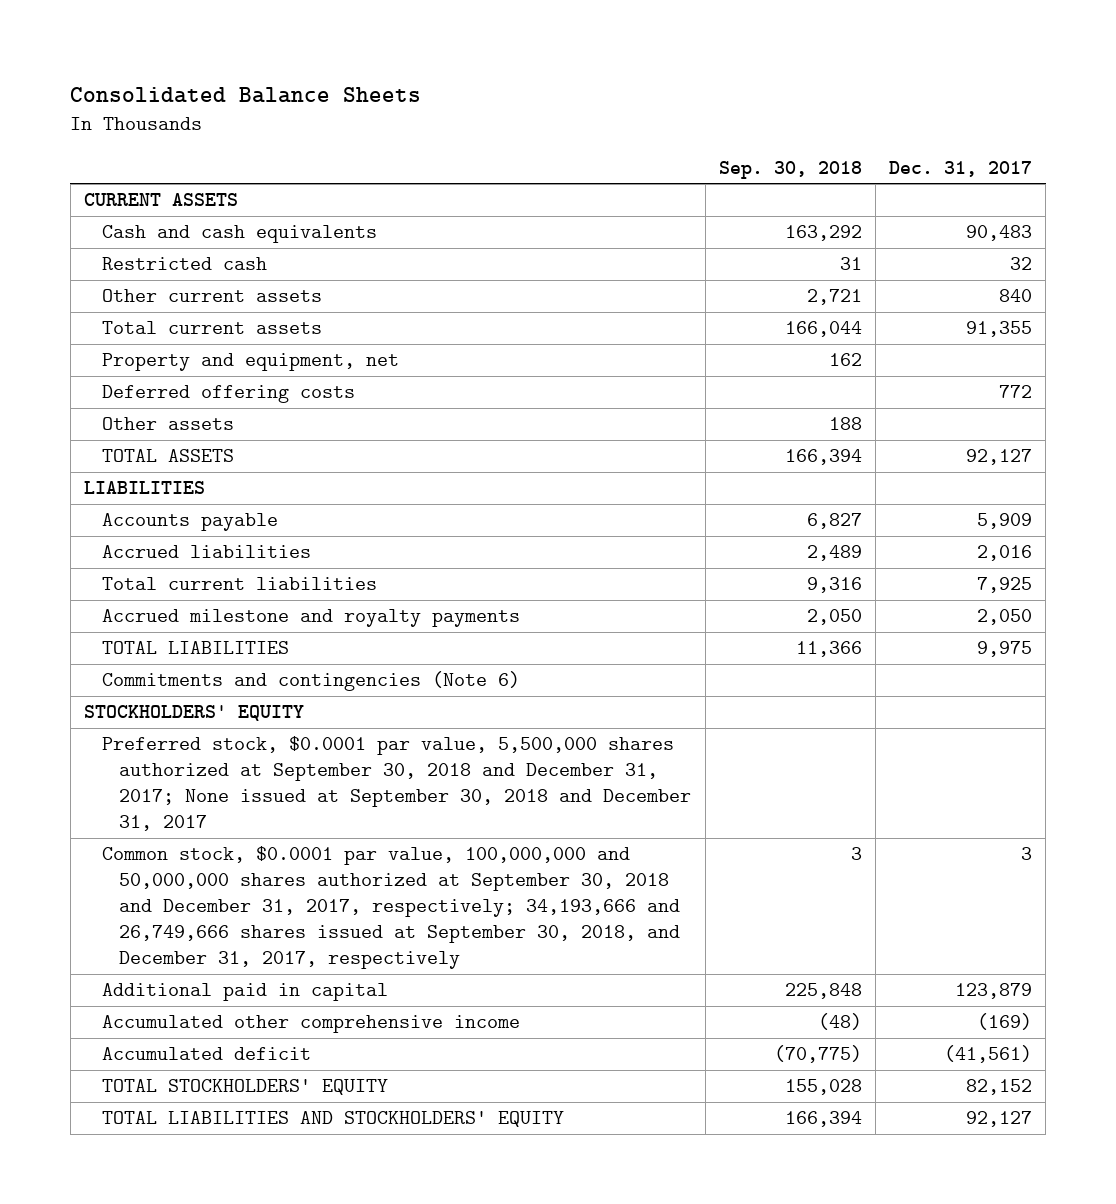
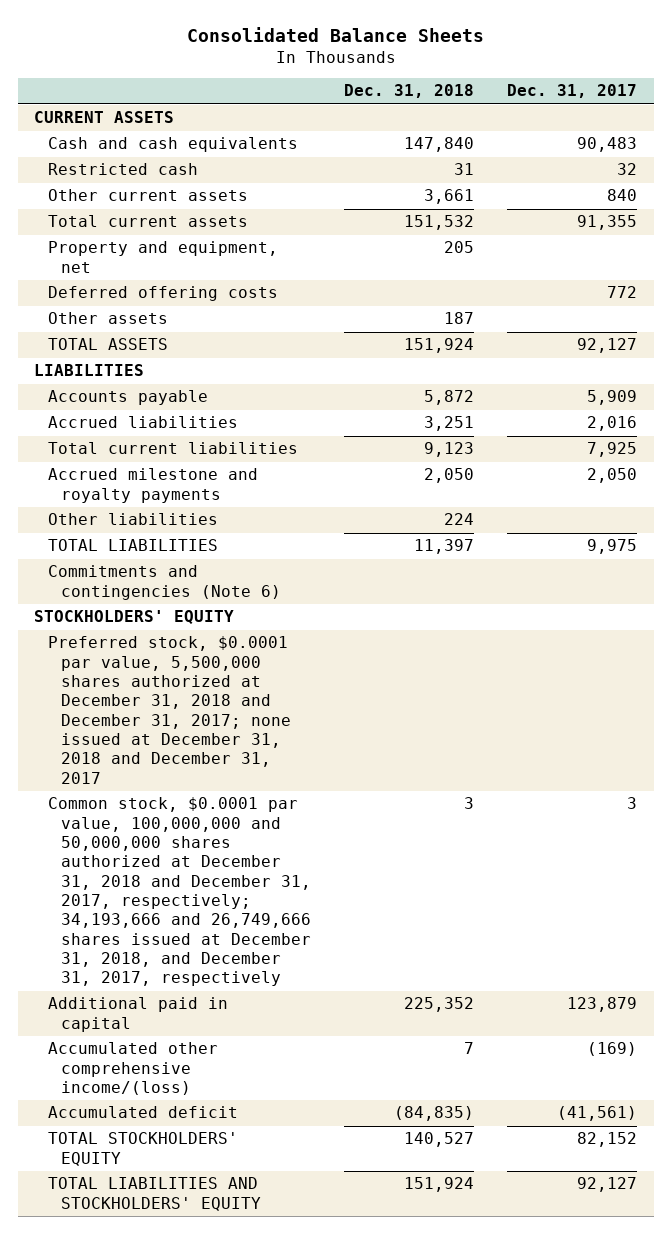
[718,160,862,179] Sep. 30, 2018 -> none
none -> [344,84,475,99] Dec. 31, 2018
none -> [47,513,218,526] Other liabilities
[101,736,692,832] Preferred stock, $0.0001 par value, 5,500,000 shares authorized at September 30, 2018 and December 31, 2017; None issued at September 30, 2018 and December 31, 2017 -> [47,636,292,784] Preferred stock, $0.0001 par value, 5,500,000 shares authorized at December 31, 2018 and December 31, 2017; none issued at December 31, 2018 and December 31, 2017
[101,846,681,970] Common stock, $0.0001 par value, 100,000,000 and 50,000,000 shares authorized at September 30, 2018 and December 31, 2017, respectively; 34,193,666 and 26,749,666 shares issued at September 30, 2018, and December 31, 2017, respectively -> [47,797,312,987] Common stock, $0.0001 par value, 100,000,000 and 50,000,000 shares authorized at December 31, 2018 and December 31, 2017, respectively; 34,193,666 and 26,749,666 shares issued at December 31, 2018, and December 31, 2017, respectively
[101,1015,520,1034] Accumulated other comprehensive income -> [47,1042,218,1096] Accumulated other comprehensive income/(loss)

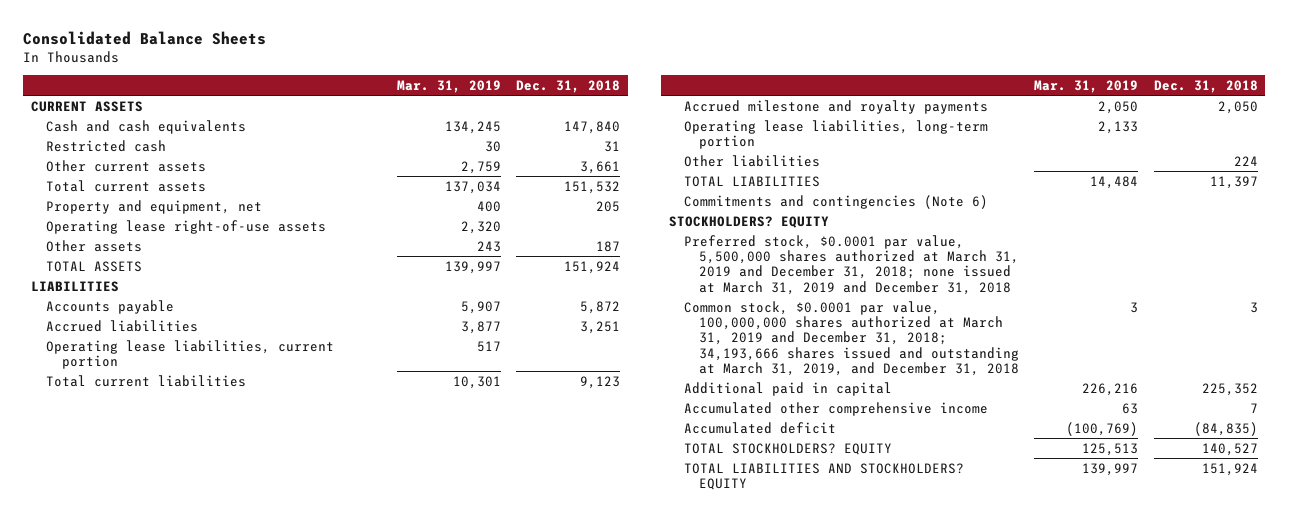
[507,84,638,99] Dec. 31, 2017 -> none
none -> [396,79,501,93] Mar. 31, 2019
[47,286,278,302] Deferred offering costs -> none
none -> [46,219,327,234] Operating lease right-of-use assets
none -> [46,339,335,369] Operating lease liabilities, current portion
none -> [683,119,988,149] Operating lease liabilities, long-term portion
[34,610,235,625] STOCKHOLDERS' EQUITY -> [668,215,829,228] STOCKHOLDERS? EQUITY
[47,636,292,784] Preferred stock, $0.0001 par value, 5,500,000 shares authorized at December 31, 2018 and December 31, 2017; none issued at December 31, 2018 and December 31, 2017 -> [683,234,1020,295] Preferred stock, $0.0001 par value, 5,500,000 shares authorized at March 31, 2019 and December 31, 2018; none issued at March 31, 2019 and December 31, 2018
[47,797,312,987] Common stock, $0.0001 par value, 100,000,000 and 50,000,000 shares authorized at December 31, 2018 and December 31, 2017, respectively; 34,193,666 and 26,749,666 shares issued at December 31, 2018, and December 31, 2017, respectively -> [683,300,1020,377] Common stock, $0.0001 par value, 100,000,000 shares authorized at March 31, 2019 and December 31, 2018; 34,193,666 shares issued and outstanding at March 31, 2019, and December 31, 2018
[47,1042,218,1096] Accumulated other comprehensive income/(loss) -> [683,401,988,416] Accumulated other comprehensive income
[47,1132,238,1166] TOTAL STOCKHOLDERS' EQUITY -> [683,442,892,455] TOTAL STOCKHOLDERS? EQUITY
[47,1177,262,1211] TOTAL LIABILITIES AND STOCKHOLDERS' EQUITY -> [683,462,964,490] TOTAL LIABILITIES AND STOCKHOLDERS? EQUITY

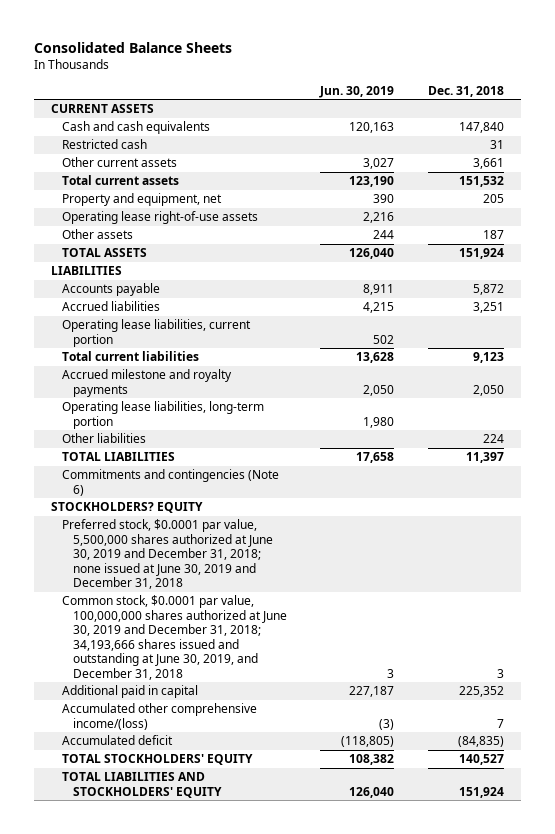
[396,79,501,93] Mar. 31, 2019 -> none
none -> [319,85,395,98] Jun. 30, 2019
[683,234,1020,295] Preferred stock, $0.0001 par value, 5,500,000 shares authorized at March 31, 2019 and December 31, 2018; none issued at March 31, 2019 and December 31, 2018 -> [61,519,273,590] Preferred stock, $0.0001 par value, 5,500,000 shares authorized at June 30, 2019 and December 31, 2018; none issued at June 30, 2019 and December 31, 2018
[683,300,1020,377] Common stock, $0.0001 par value, 100,000,000 shares authorized at March 31, 2019 and December 31, 2018; 34,193,666 shares issued and outstanding at March 31, 2019, and December 31, 2018 -> [61,595,287,680] Common stock, $0.0001 par value, 100,000,000 shares authorized at June 30, 2019 and December 31, 2018; 34,193,666 shares issued and outstanding at June 30, 2019, and December 31, 2018
[683,401,988,416] Accumulated other comprehensive income -> [61,703,257,730] Accumulated other comprehensive income/(loss)
[683,442,892,455] TOTAL STOCKHOLDERS? EQUITY -> [61,754,253,766] TOTAL STOCKHOLDERS' EQUITY
[683,462,964,490] TOTAL LIABILITIES AND STOCKHOLDERS? EQUITY -> [61,772,222,798] TOTAL LIABILITIES AND STOCKHOLDERS' EQUITY

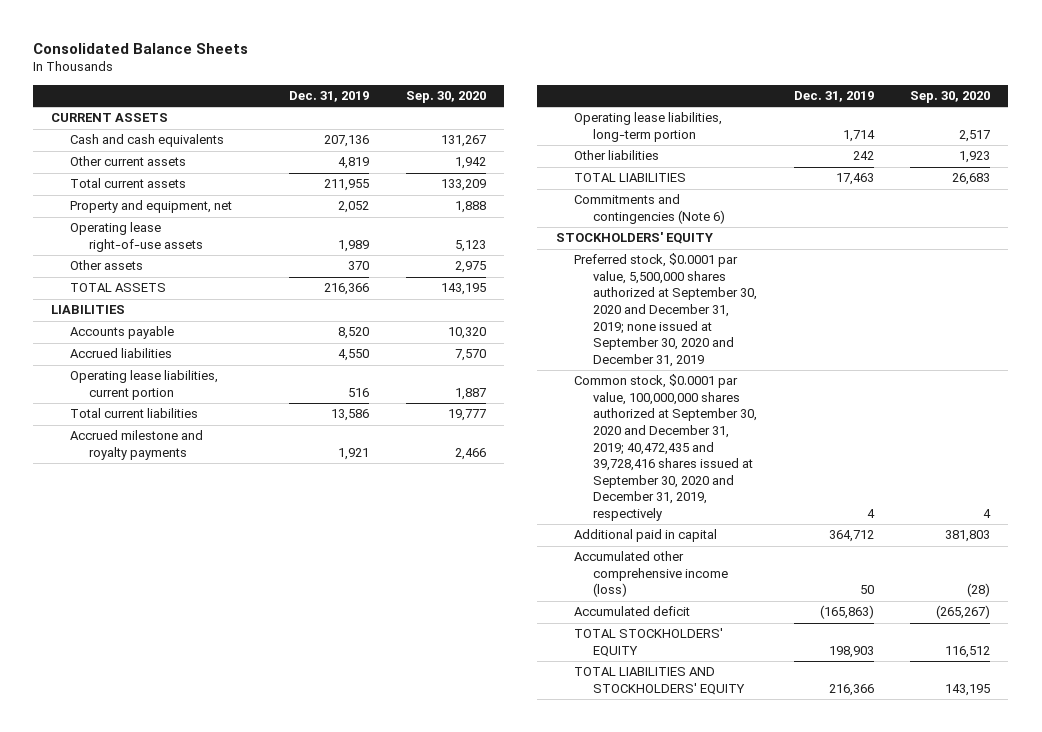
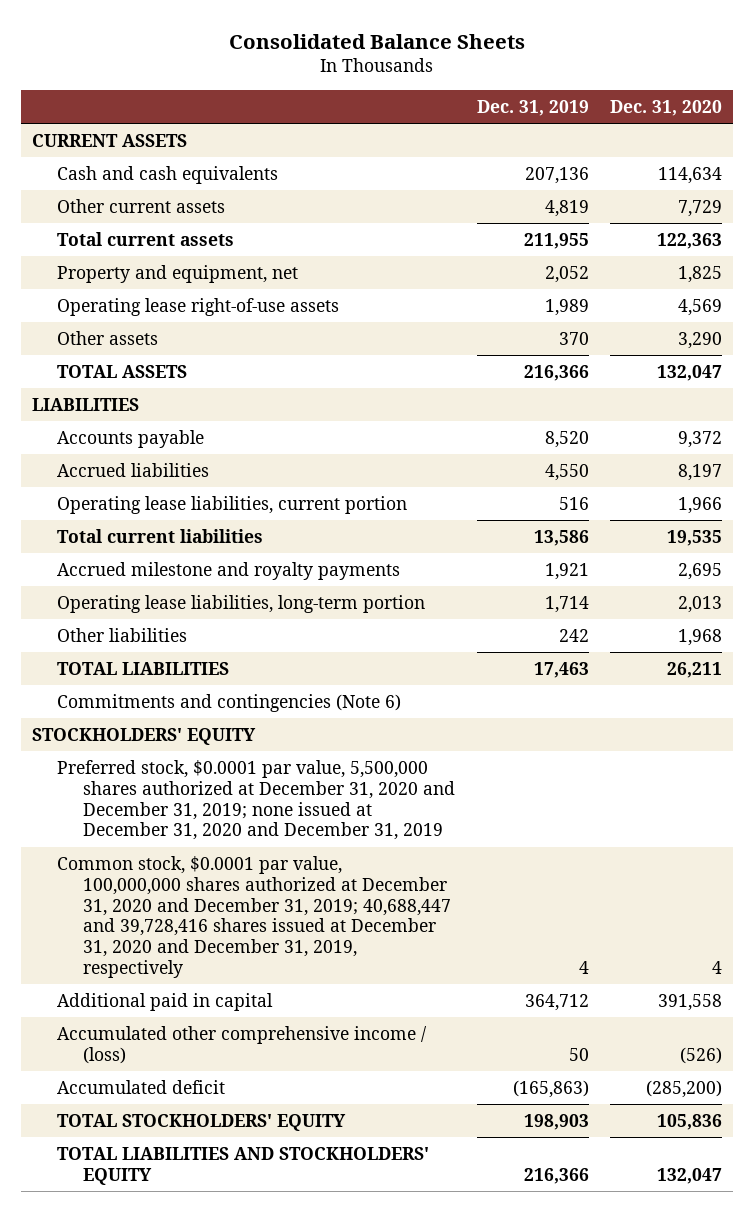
[406,91,487,104] Sep. 30, 2020 -> none
none -> [610,100,723,117] Dec. 31, 2020
[574,253,757,367] Preferred stock, $0.0001 par value, 5,500,000 shares authorized at September 30, 2020 and December 31, 2019; none issued at September 30, 2020 and December 31, 2019 -> [57,760,455,841] Preferred stock, $0.0001 par value, 5,500,000 shares authorized at December 31, 2020 and December 31, 2019; none issued at December 31, 2020 and December 31, 2019
[574,374,757,521] Common stock, $0.0001 par value, 100,000,000 shares authorized at September 30, 2020 and December 31, 2019; 40,472,435 and 39,728,416 shares issued at September 30, 2020 and December 31, 2019, respectively -> [57,856,451,978] Common stock, $0.0001 par value, 100,000,000 shares authorized at December 31, 2020 and December 31, 2019; 40,688,447 and 39,728,416 shares issued at December 31, 2020 and December 31, 2019, respectively
[574,551,728,598] Accumulated other comprehensive income (loss) -> [57,1026,428,1064] Accumulated other comprehensive income / (loss)

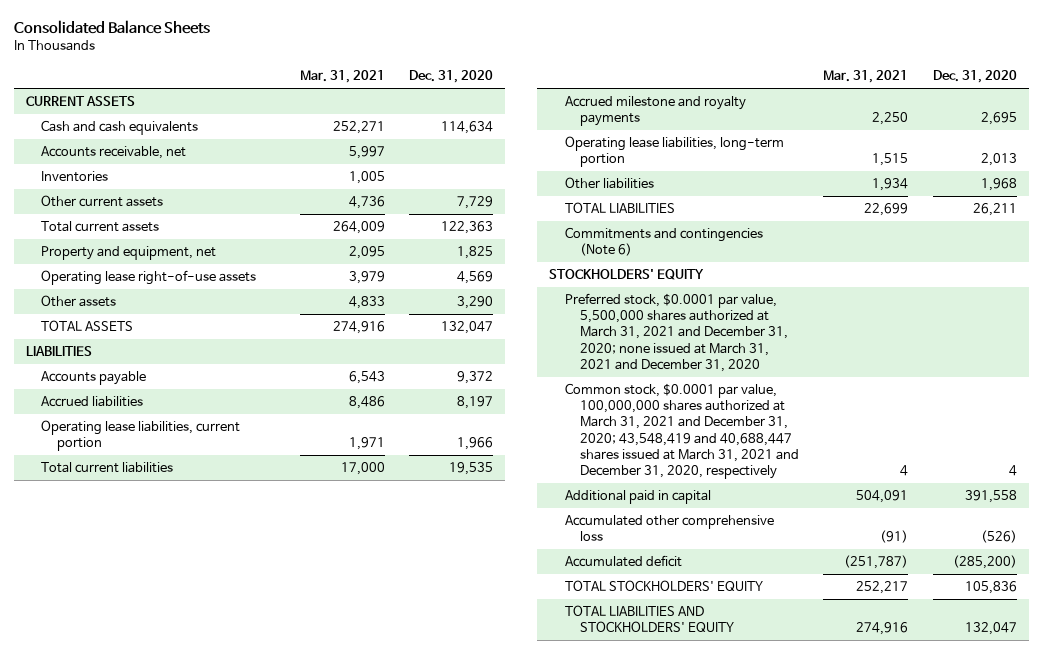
[476,100,589,117] Dec. 31, 2019 -> none
none -> [300,70,386,84] Mar. 31, 2021
none -> [41,146,187,160] Accounts receivable, net
none -> [41,171,109,183] Inventories
[57,760,455,841] Preferred stock, $0.0001 par value, 5,500,000 shares authorized at December 31, 2020 and December 31, 2019; none issued at December 31, 2020 and December 31, 2019 -> [564,293,789,372] Preferred stock, $0.0001 par value, 5,500,000 shares authorized at March 31, 2021 and December 31, 2020; none issued at March 31, 2021 and December 31, 2020
[57,856,451,978] Common stock, $0.0001 par value, 100,000,000 shares authorized at December 31, 2020 and December 31, 2019; 40,688,447 and 39,728,416 shares issued at December 31, 2020 and December 31, 2019, respectively -> [564,383,800,479] Common stock, $0.0001 par value, 100,000,000 shares authorized at March 31, 2021 and December 31, 2020; 43,548,419 and 40,688,447 shares issued at March 31, 2021 and December 31, 2020, respectively
[57,1026,428,1064] Accumulated other comprehensive income / (loss) -> [564,515,774,542] Accumulated other comprehensive loss

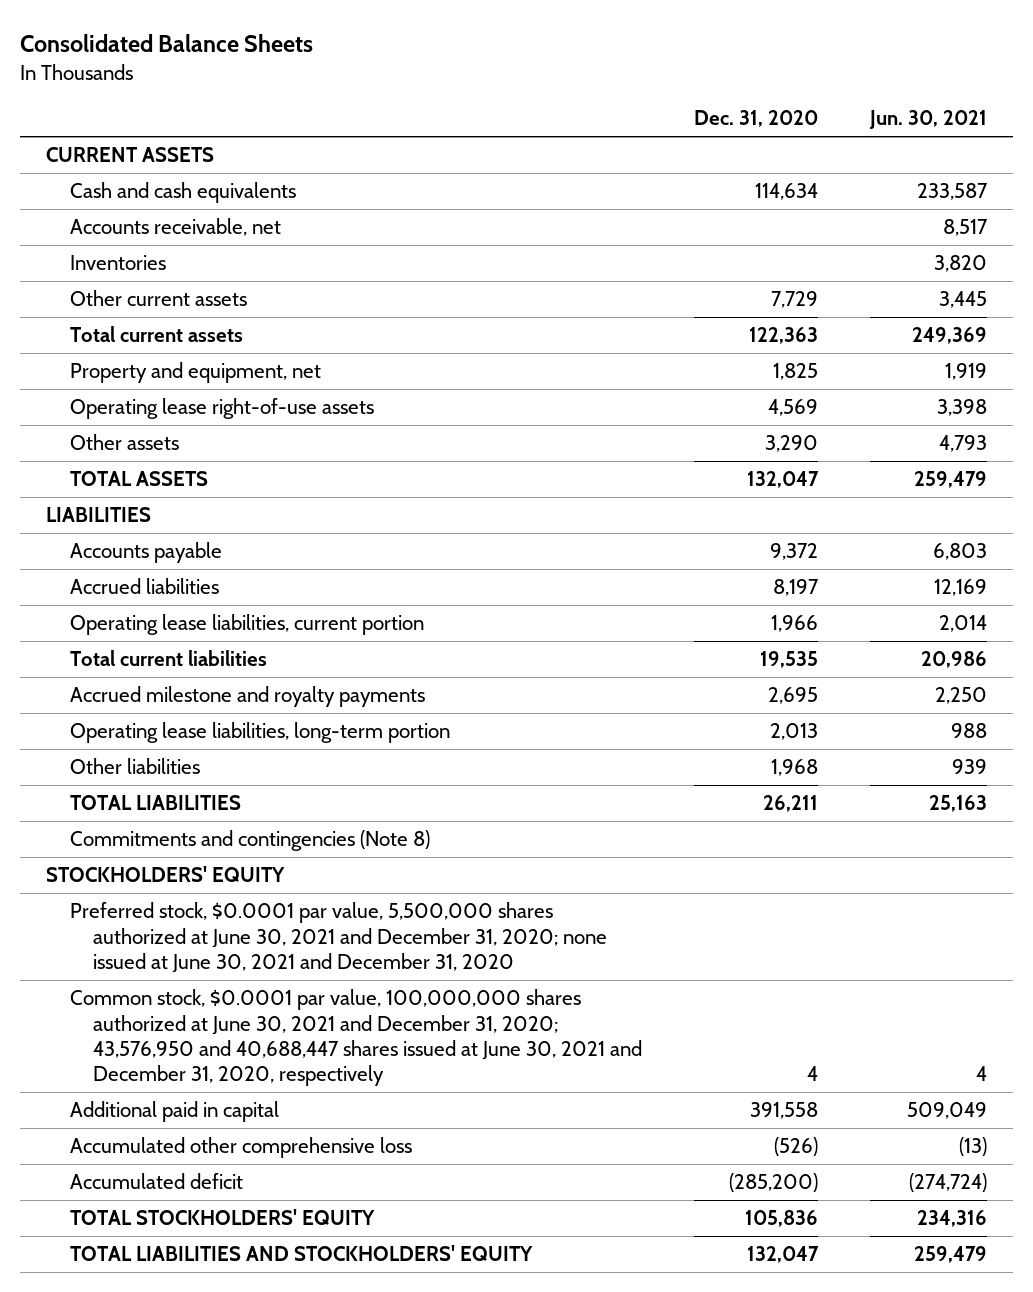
[300,70,386,84] Mar. 31, 2021 -> none
none -> [869,110,988,130] Jun. 30, 2021
[564,227,763,257] Commitments and contingencies (Note 6) -> [69,830,430,852] Commitments and contingencies (Note 8)
[564,293,789,372] Preferred stock, $0.0001 par value, 5,500,000 shares authorized at March 31, 2021 and December 31, 2020; none issued at March 31, 2021 and December 31, 2020 -> [69,902,608,973] Preferred stock, $0.0001 par value, 5,500,000 shares authorized at June 30, 2021 and December 31, 2020; none issued at June 30, 2021 and December 31, 2020
[564,383,800,479] Common stock, $0.0001 par value, 100,000,000 shares authorized at March 31, 2021 and December 31, 2020; 43,548,419 and 40,688,447 shares issued at March 31, 2021 and December 31, 2020, respectively -> [69,989,643,1087] Common stock, $0.0001 par value, 100,000,000 shares authorized at June 30, 2021 and December 31, 2020; 43,576,950 and 40,688,447 shares issued at June 30, 2021 and December 31, 2020, respectively

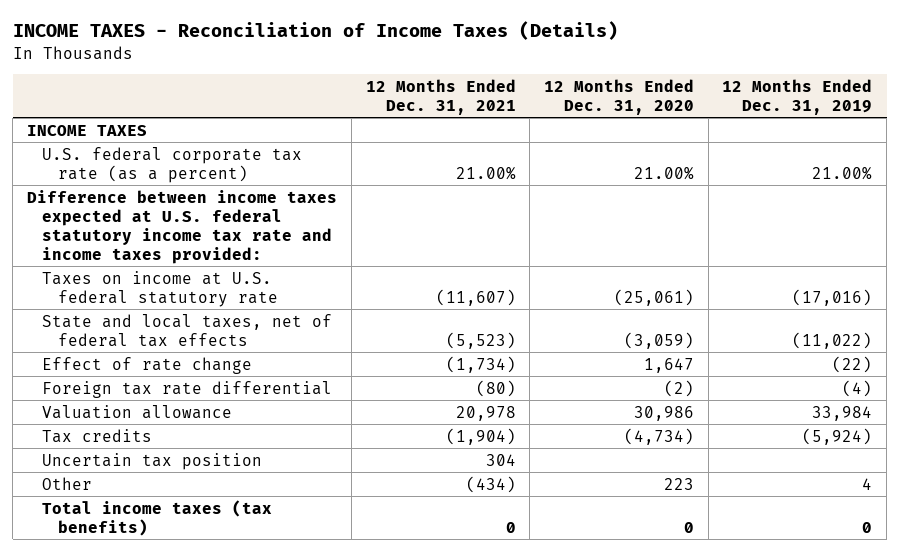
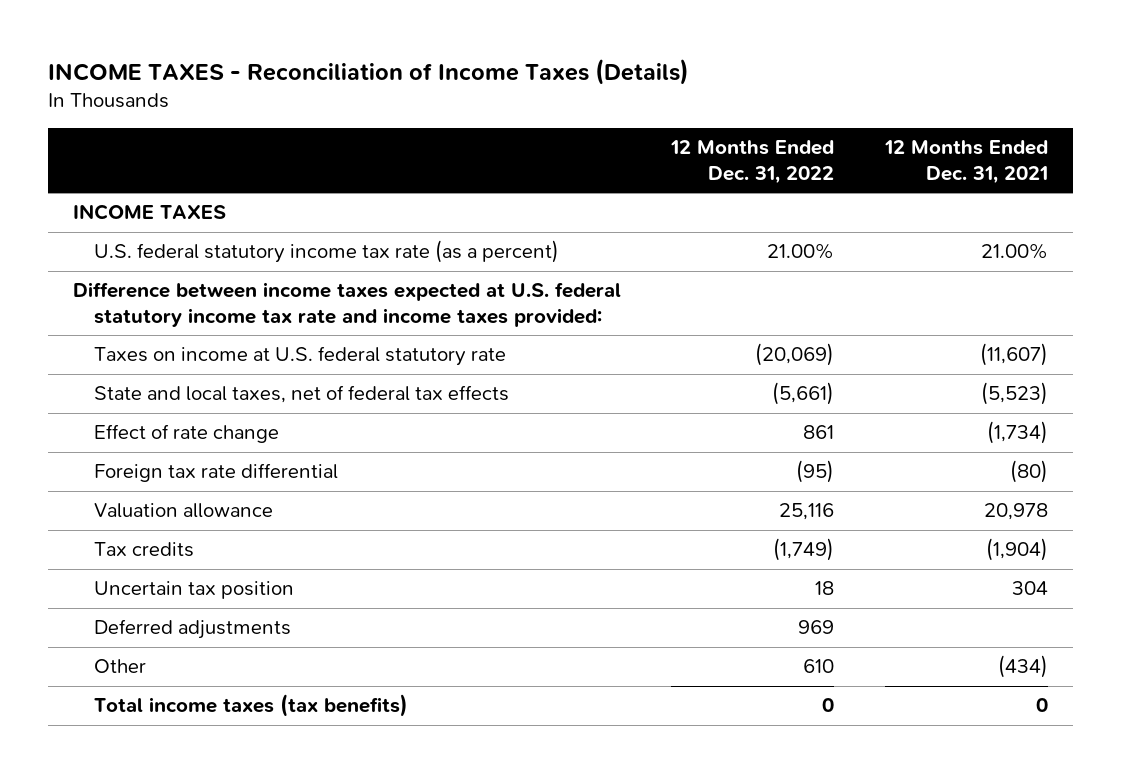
[543,78,694,115] 12 Months Ended Dec. 31, 2020 -> none
[722,78,873,115] 12 Months Ended Dec. 31, 2019 -> none
none -> [670,140,835,184] 12 Months Ended Dec. 31, 2022
[42,146,303,183] U.S. federal corporate tax rate (as a percent) -> [93,240,559,264] U.S. federal statutory income tax rate (as a percent)
none -> [93,619,291,640] Deferred adjustments

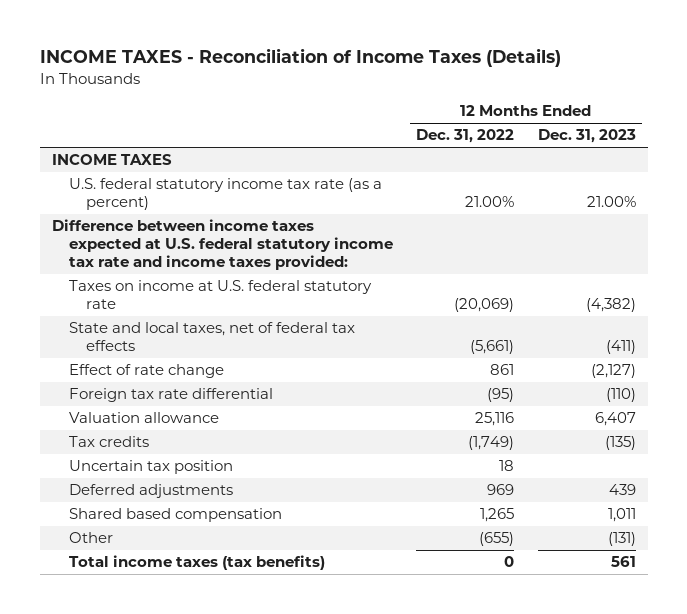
[883,140,1048,184] 12 Months Ended Dec. 31, 2021 -> none
none -> [537,129,636,144] Dec. 31, 2023
none -> [68,508,282,523] Shared based compensation
[803,659,835,674] 610 -> [479,532,515,547] (655)

